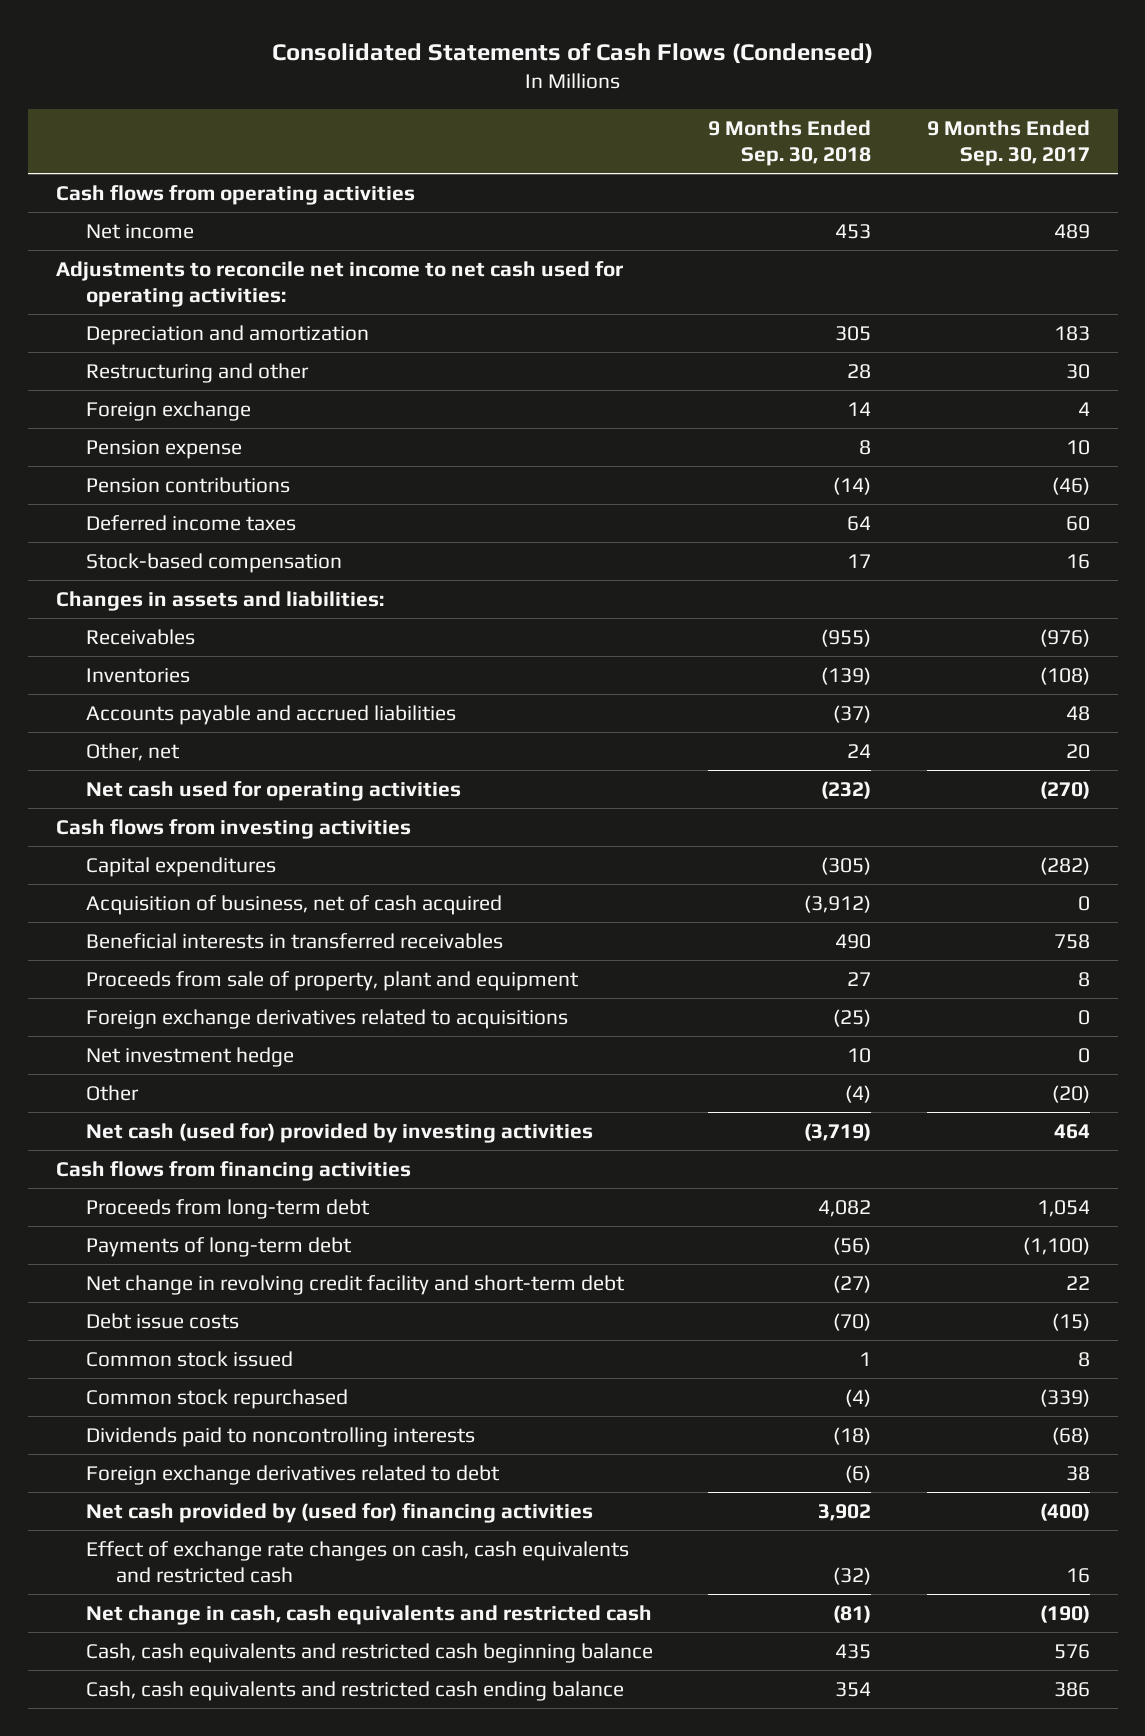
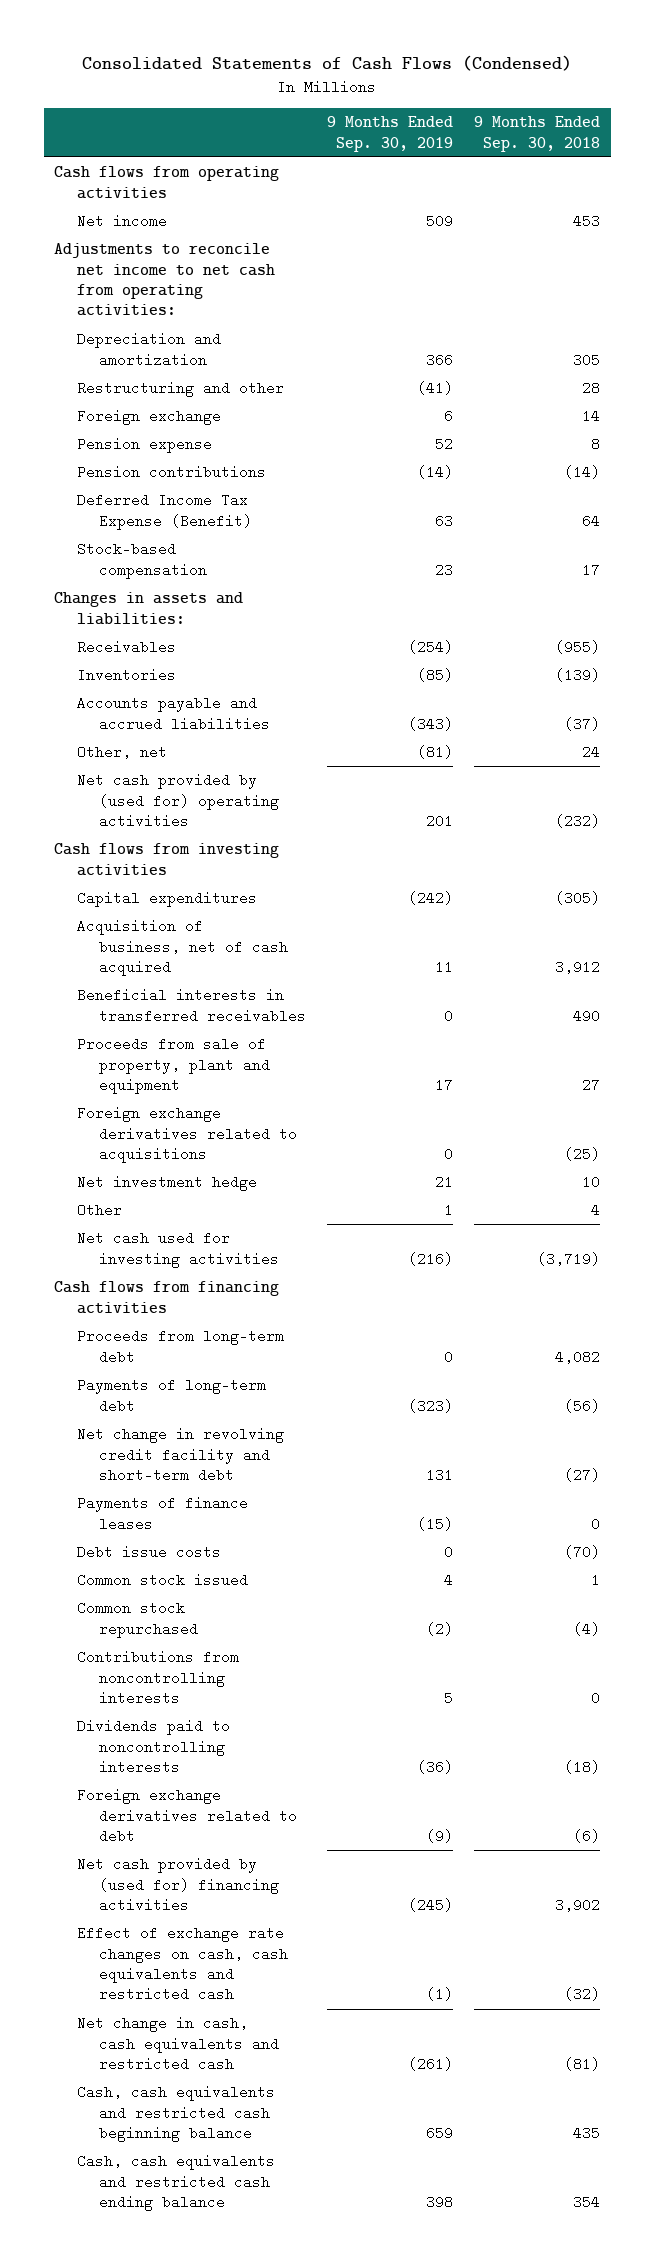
[926,119,1090,167] 9 Months Ended Sep. 30, 2017 -> none
none -> [327,116,454,152] 9 Months Ended Sep. 30, 2019
[55,260,623,308] Adjustments to reconcile net income to net cash used for operating activities: -> [54,243,275,317] Adjustments to reconcile net income to net cash from operating activities:
[85,514,296,531] Deferred income taxes -> [76,493,253,530] Deferred Income Tax Expense (Benefit)
[85,780,461,801] Net cash used for operating activities -> [76,773,280,829] Net cash provided by (used for) operating activities
[804,894,872,913] (3,912) -> [555,960,601,975] 3,912
[845,1084,872,1103] (4) -> [591,1203,601,1218] 4
[85,1122,593,1143] Net cash (used for) provided by investing activities -> [76,1231,280,1268] Net cash used for investing activities
none -> [76,1496,248,1531] Payments of finance leases
none -> [76,1650,239,1706] Contributions from noncontrolling interests

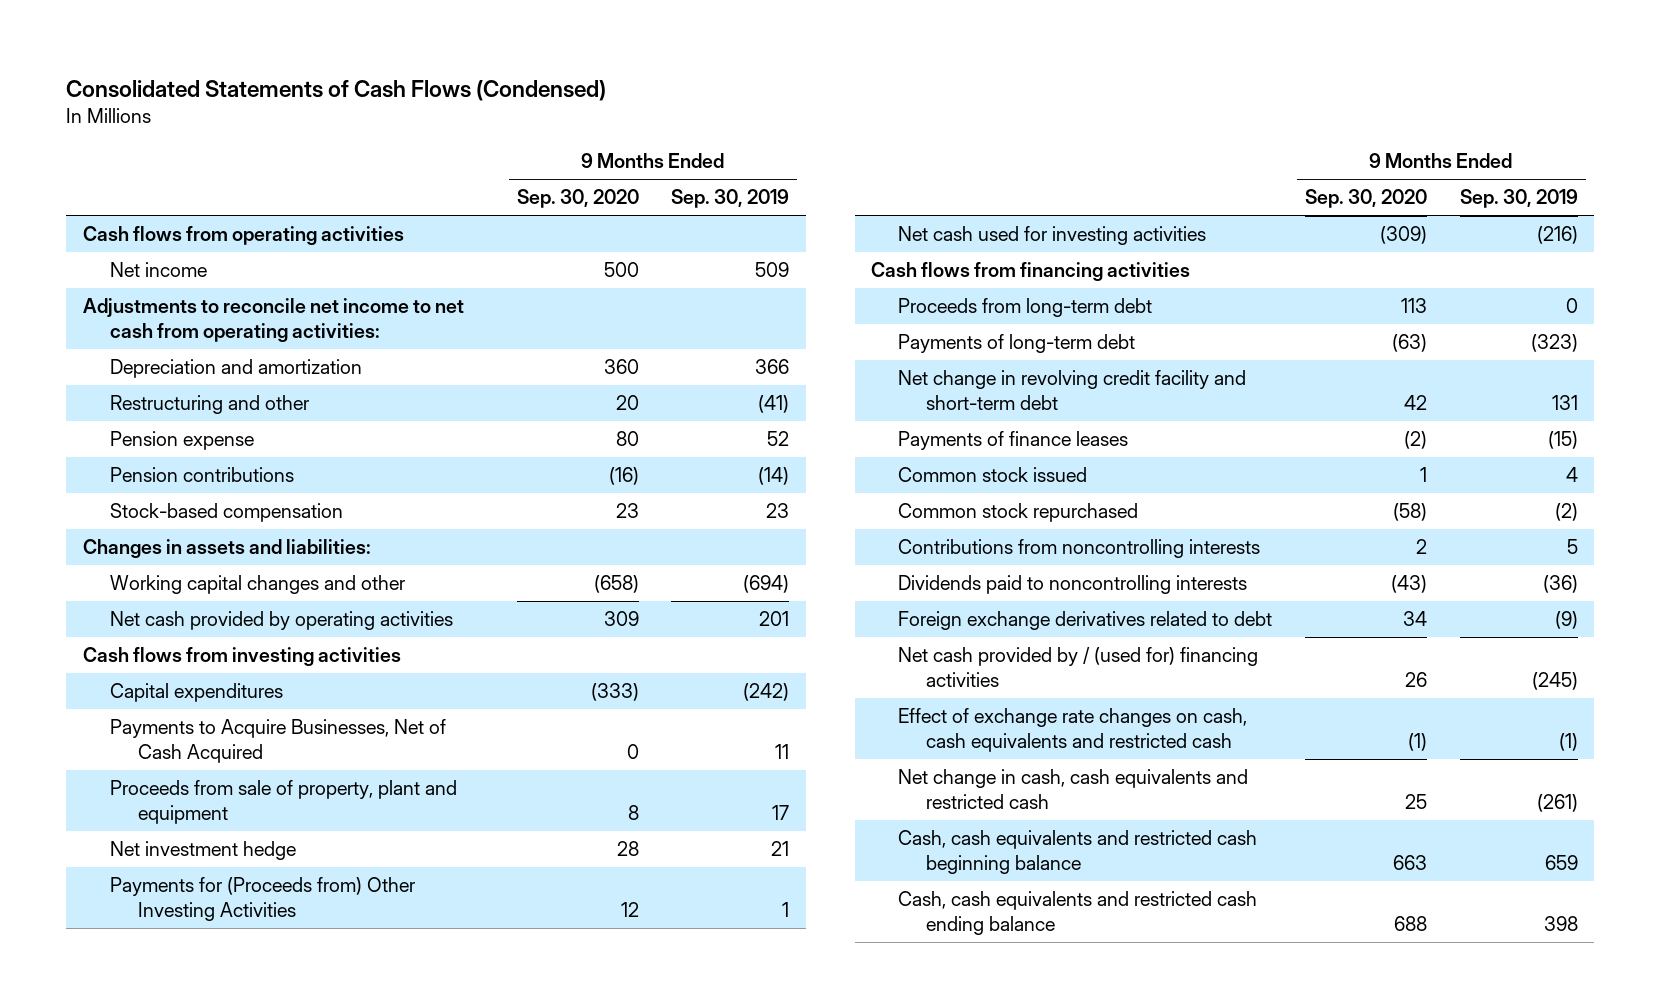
[474,116,601,152] 9 Months Ended Sep. 30, 2018 -> none
none -> [516,189,639,209] Sep. 30, 2020
[76,409,221,426] Foreign exchange -> none
[76,493,253,530] Deferred Income Tax Expense (Benefit) -> none
[76,640,176,655] Receivables -> none
[76,668,176,683] Inventories -> none
[76,696,271,731] Accounts payable and accrued liabilities -> none
[76,745,167,760] Other, net -> none
none -> [110,575,406,595] Working capital changes and other
[76,773,280,829] Net cash provided by (used for) operating activities -> [110,611,454,631] Net cash provided by operating activities
[76,988,307,1023] Beneficial interests in transferred receivables -> none
[76,919,289,977] Acquisition of business, net of cash acquired -> [110,719,447,764] Payments to Acquire Businesses, Net of Cash Acquired
[76,1106,298,1164] Foreign exchange derivatives related to acquisitions -> none
[76,1203,122,1218] Other -> [110,877,416,922] Payments for (Proceeds from) Other Investing Activities
[76,1545,221,1560] Debt issue costs -> none
[76,1857,280,1913] Net cash provided by (used for) financing activities -> [898,647,1259,688] Net cash provided by / (used for) financing activities

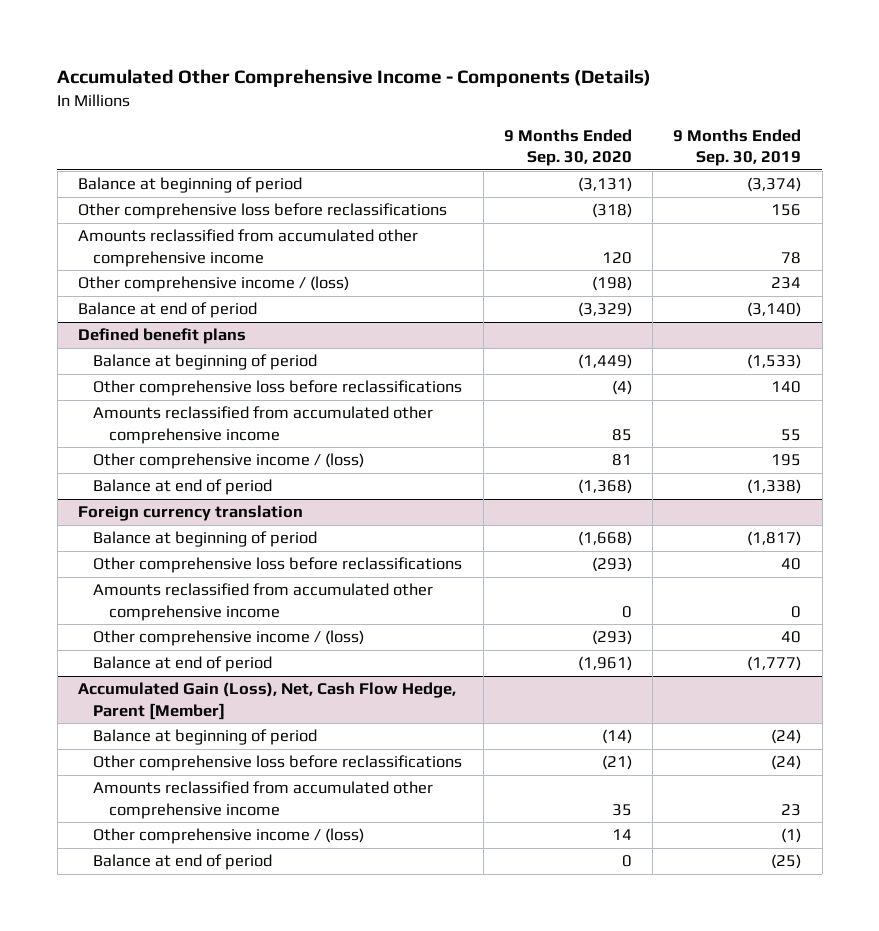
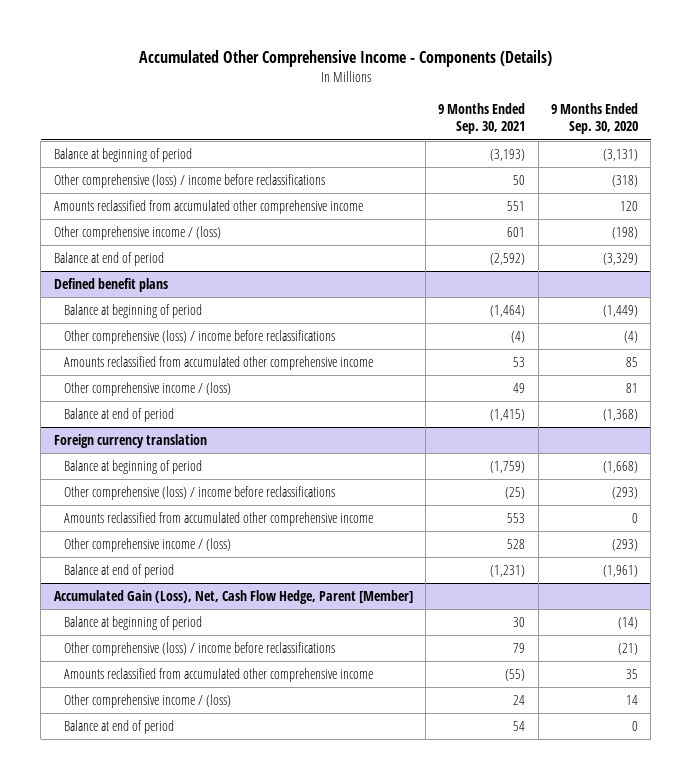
[673,128,802,167] 9 Months Ended Sep. 30, 2019 -> none
none -> [438,102,526,135] 9 Months Ended Sep. 30, 2021
[78,203,448,220] Other comprehensive loss before reclassifications -> [53,174,325,189] Other comprehensive (loss) / income before reclassifications
[93,380,463,397] Other comprehensive loss before reclassifications -> [64,330,336,345] Other comprehensive (loss) / income before reclassifications
[93,557,463,574] Other comprehensive loss before reclassifications -> [64,486,336,501] Other comprehensive (loss) / income before reclassifications
[93,755,463,772] Other comprehensive loss before reclassifications -> [64,642,336,657] Other comprehensive (loss) / income before reclassifications

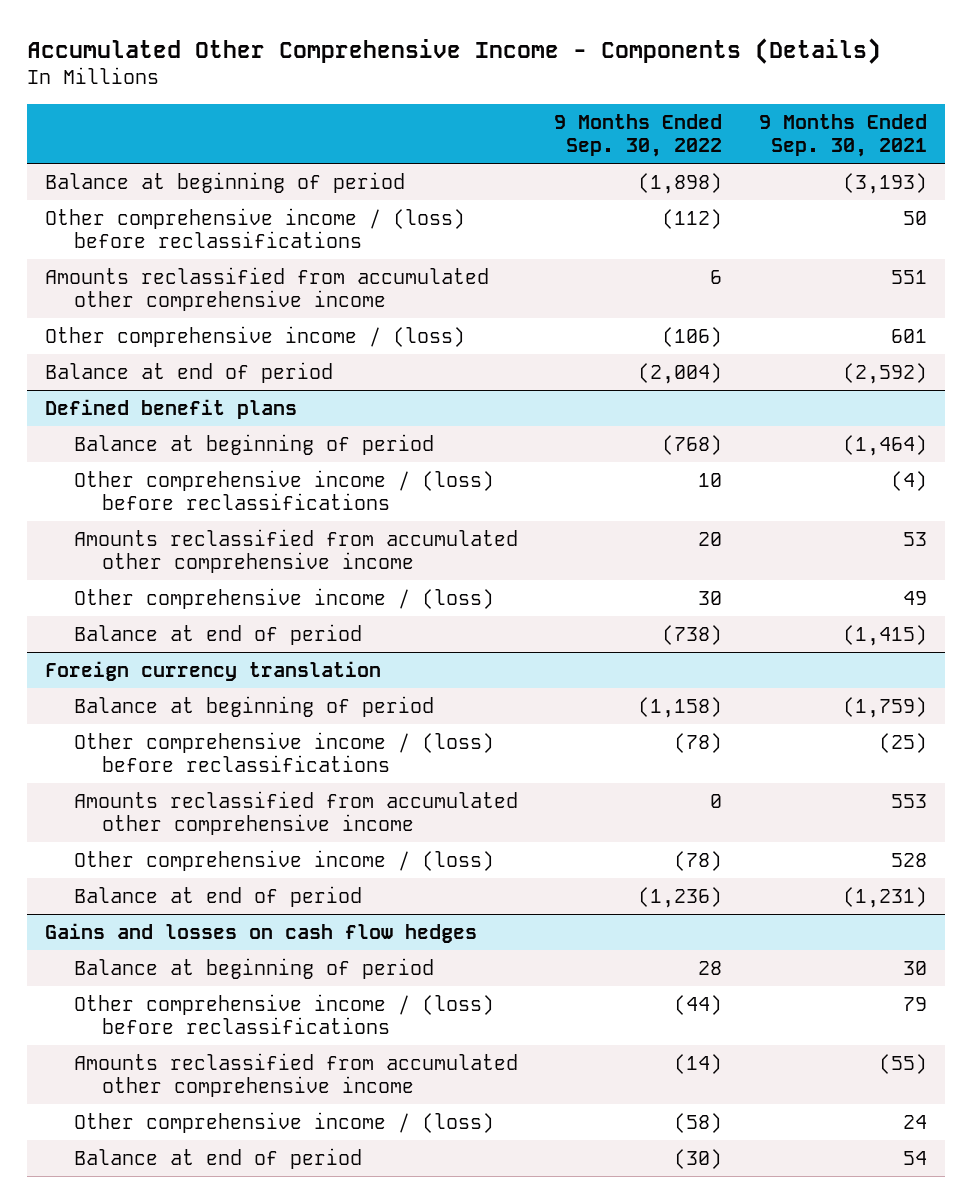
[551,102,639,135] 9 Months Ended Sep. 30, 2020 -> none
none -> [554,113,723,158] 9 Months Ended Sep. 30, 2022
[53,174,325,189] Other comprehensive (loss) / income before reclassifications -> [45,207,466,249] Other comprehensive income / (loss) before reclassifications
[64,330,336,345] Other comprehensive (loss) / income before reclassifications -> [73,469,494,511] Other comprehensive income / (loss) before reclassifications
[64,486,336,501] Other comprehensive (loss) / income before reclassifications -> [73,731,494,773] Other comprehensive income / (loss) before reclassifications
[53,590,413,605] Accumulated Gain (Loss), Net, Cash Flow Hedge, Parent [Member] -> [45,922,478,943] Gains and losses on cash flow hedges
[64,642,336,657] Other comprehensive (loss) / income before reclassifications -> [73,993,494,1035] Other comprehensive income / (loss) before reclassifications

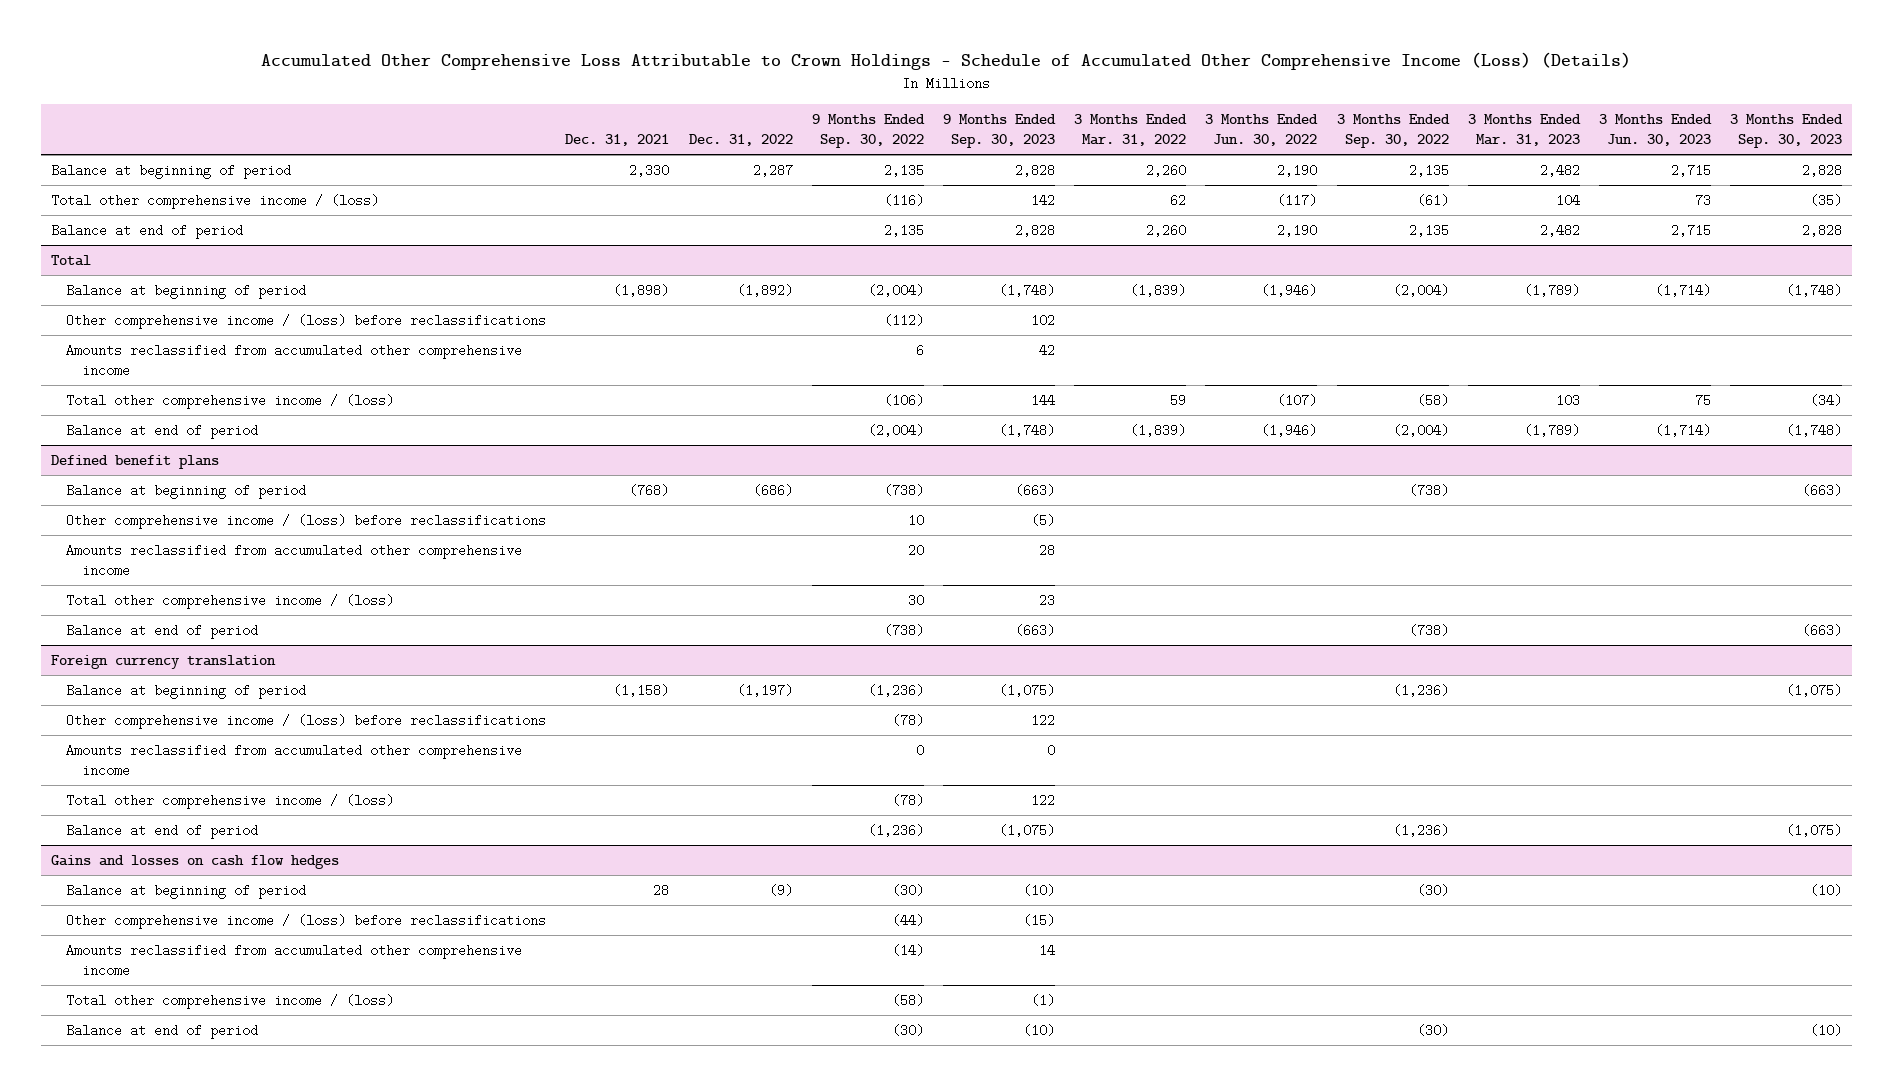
[26,37,881,64] Accumulated Other Comprehensive Income - Components (Details) -> [261,52,1632,71] Accumulated Other Comprehensive Loss Attributable to Crown Holdings - Schedule of Accumulated Other Comprehensive Income (Loss) (Details)
[758,113,927,158] 9 Months Ended Sep. 30, 2021 -> none
none -> [565,134,670,147] Dec. 31, 2021
none -> [688,134,793,147] Dec. 31, 2022
none -> [942,113,1056,149] 9 Months Ended Sep. 30, 2023
none -> [1074,113,1188,147] 3 Months Ended Mar. 31, 2022
none -> [1205,113,1319,147] 3 Months Ended Jun. 30, 2022
none -> [1336,113,1450,149] 3 Months Ended Sep. 30, 2022
none -> [1467,113,1581,147] 3 Months Ended Mar. 31, 2023
none -> [1599,113,1713,147] 3 Months Ended Jun. 30, 2023
none -> [1730,113,1844,149] 3 Months Ended Sep. 30, 2023
[638,172,723,194] (1,898) -> [883,163,924,177] 2,135
none -> [50,193,379,209] Total other comprehensive income / (loss)
none -> [50,223,243,239] Balance at end of period
none -> [50,254,91,266] Total
none -> [66,283,307,299] Balance at beginning of period
[45,325,466,347] Other comprehensive income / (loss) -> [66,393,395,409] Total other comprehensive income / (loss)
[662,434,723,455] (768) -> [883,483,924,497] (738)
[73,587,494,609] Other comprehensive income / (loss) -> [66,593,395,609] Total other comprehensive income / (loss)
[638,696,723,718] (1,158) -> [867,683,924,697] (1,236)
[73,849,494,871] Other comprehensive income / (loss) -> [66,793,395,809] Total other comprehensive income / (loss)
[698,960,723,975] 28 -> [891,883,924,897] (30)
[73,1111,494,1133] Other comprehensive income / (loss) -> [66,993,395,1009] Total other comprehensive income / (loss)

